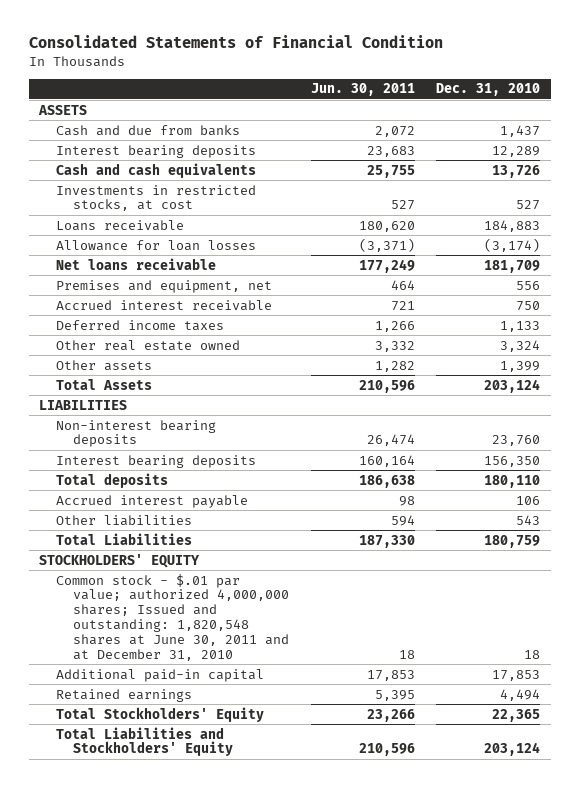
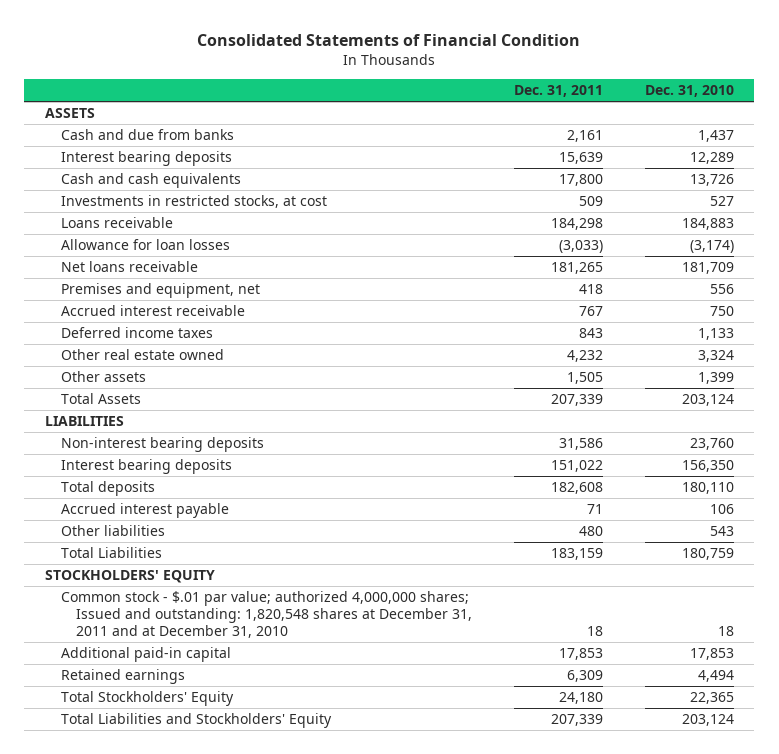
[310,83,415,97] Jun. 30, 2011 -> none
none -> [513,85,603,98] Dec. 31, 2011
[56,573,290,661] Common stock - $.01 par value; authorized 4,000,000 shares; Issued and outstanding: 1,820,548 shares at June 30, 2011 and at December 31, 2010 -> [60,591,473,639] Common stock - $.01 par value; authorized 4,000,000 shares; Issued and outstanding: 1,820,548 shares at December 31, 2011 and at December 31, 2010

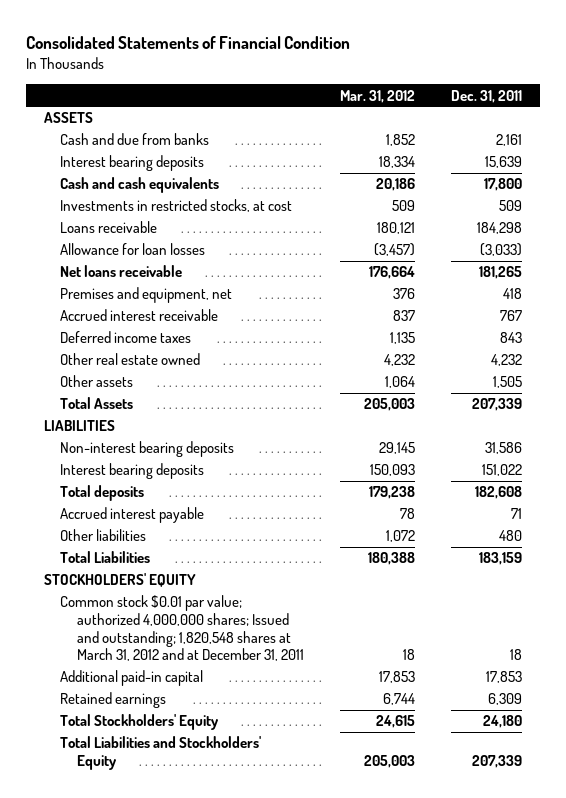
[644,85,734,98] Dec. 31, 2010 -> none
none -> [339,89,415,103] Mar. 31, 2012
[60,591,473,639] Common stock - $.01 par value; authorized 4,000,000 shares; Issued and outstanding: 1,820,548 shares at December 31, 2011 and at December 31, 2010 -> [60,595,304,662] Common stock $0.01 par value; authorized 4,000,000 shares; Issued and outstanding; 1,820,548 shares at March 31, 2012 and at December 31, 2011

